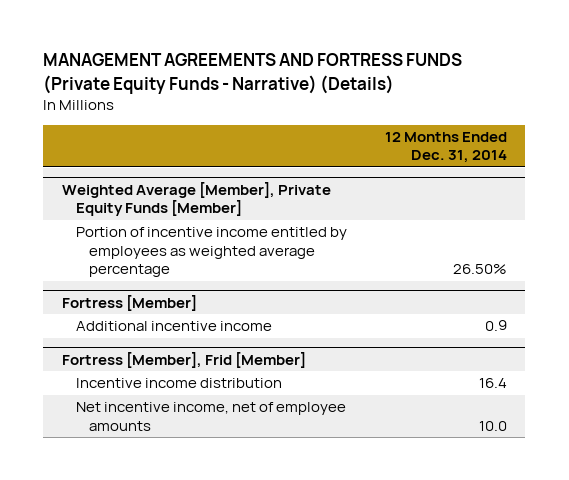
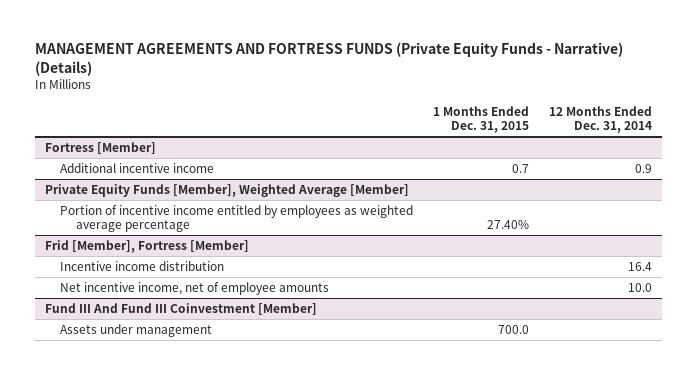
none -> [433,105,530,134] 1 Months Ended Dec. 31, 2015
[62,181,332,216] Weighted Average [Member], Private Equity Funds [Member] -> none
[75,227,347,278] Portion of incentive income entitled by employees as weighted average percentage -> none
none -> [45,183,410,197] Private Equity Funds [Member], Weighted Average [Member]
none -> [60,204,414,233] Portion of incentive income entitled by employees as weighted average percentage
[62,351,307,368] Fortress [Member], Frid [Member] -> [45,239,250,253] Frid [Member], Fortress [Member]
none -> [45,302,318,315] Fund III And Fund III Coinvestment [Member]
none -> [60,323,213,337] Assets under management

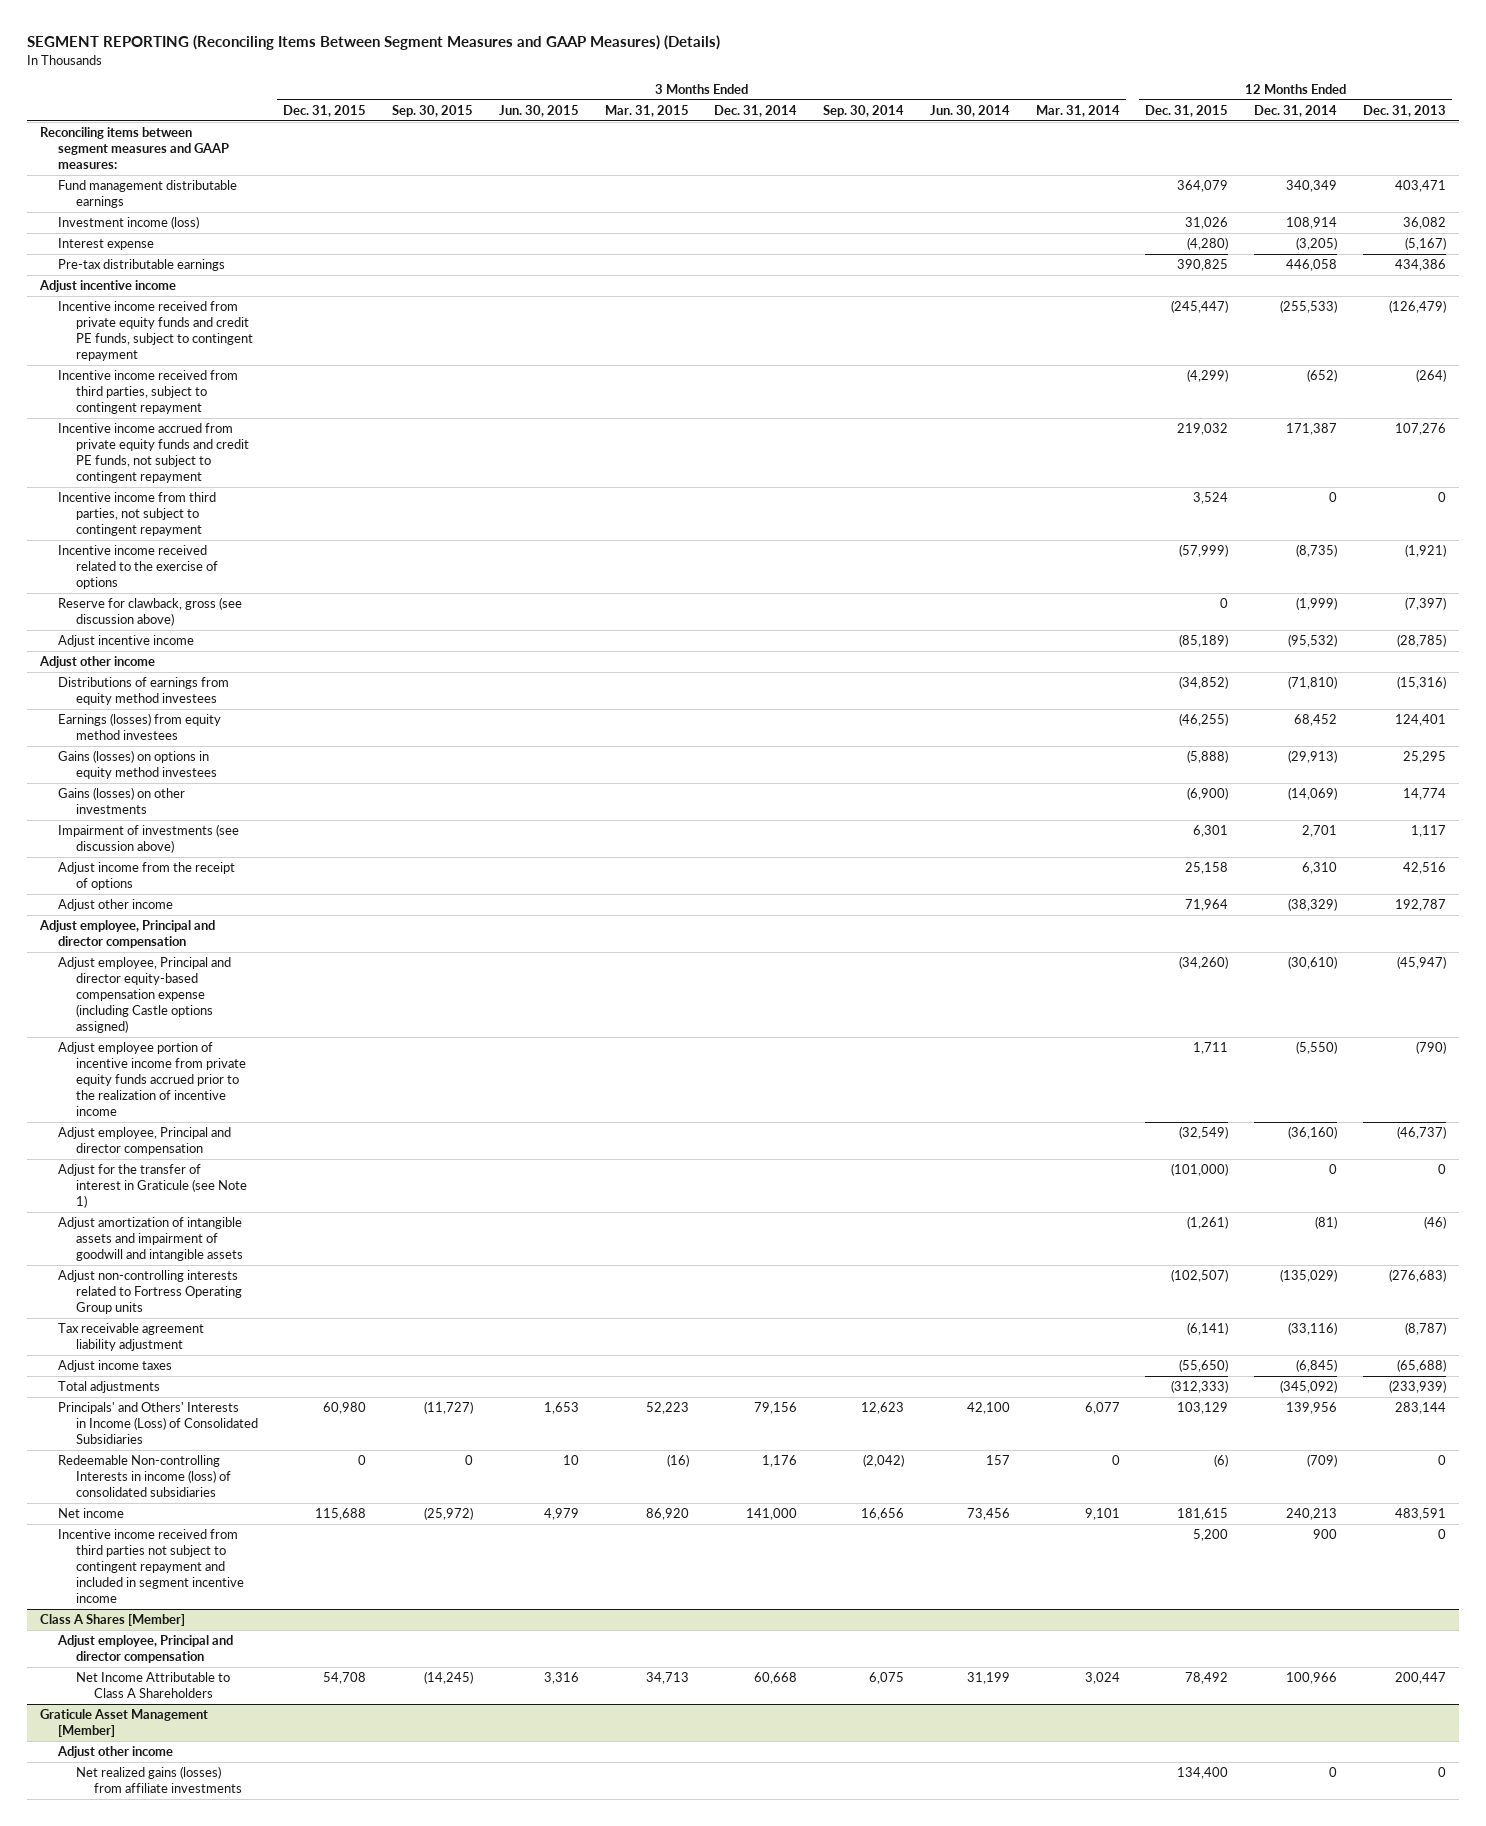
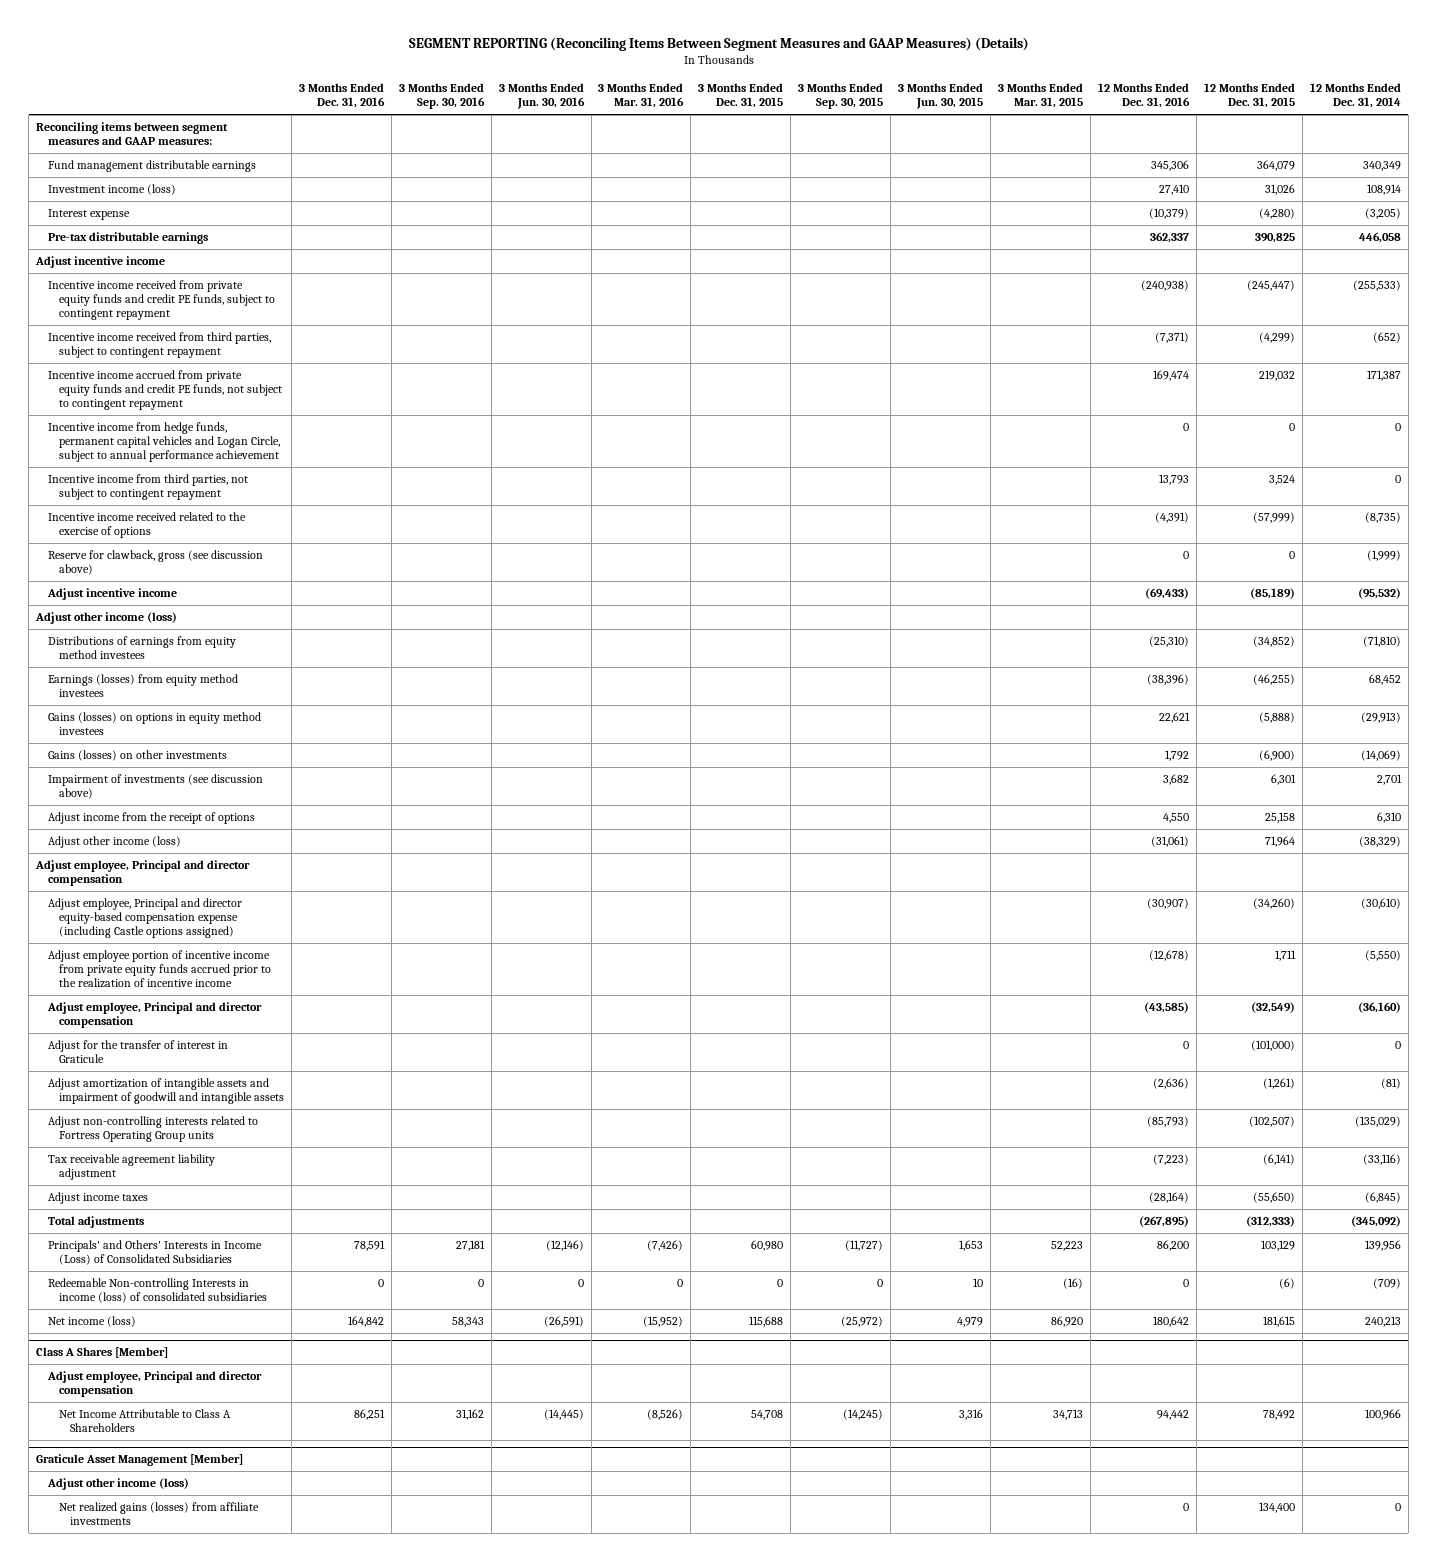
[714,104,798,117] Dec. 31, 2014 -> none
[823,104,905,117] Sep. 30, 2014 -> none
[929,104,1010,117] Jun. 30, 2014 -> none
[1035,104,1120,117] Mar. 31, 2014 -> none
[1362,104,1446,117] Dec. 31, 2013 -> none
none -> [298,83,385,109] 3 Months Ended Dec. 31, 2016
none -> [398,83,485,110] 3 Months Ended Sep. 30, 2016
none -> [498,83,585,110] 3 Months Ended Jun. 30, 2016
none -> [598,83,685,109] 3 Months Ended Mar. 31, 2016
none -> [1098,83,1191,109] 12 Months Ended Dec. 31, 2016
none -> [47,421,280,463] Incentive income from hedge funds, permanent capital vehicles and Logan Circle, subject to annual performance achievement
[38,656,155,669] Adjust other income -> [35,611,178,624] Adjust other income (loss)
[57,899,173,912] Adjust other income -> [47,835,181,848] Adjust other income (loss)
[57,1164,247,1209] Adjust for the transfer of interest in Graticule (see Note 1) -> [47,1039,228,1064] Adjust for the transfer of interest in Graticule
[57,1529,244,1604] Incentive income received from third parties not subject to contingent repayment and included in segment incentive income -> none
[57,1508,124,1519] Net income -> [47,1315,136,1327] Net income (loss)
[56,1746,173,1759] Adjust other income -> [46,1477,189,1490] Adjust other income (loss)

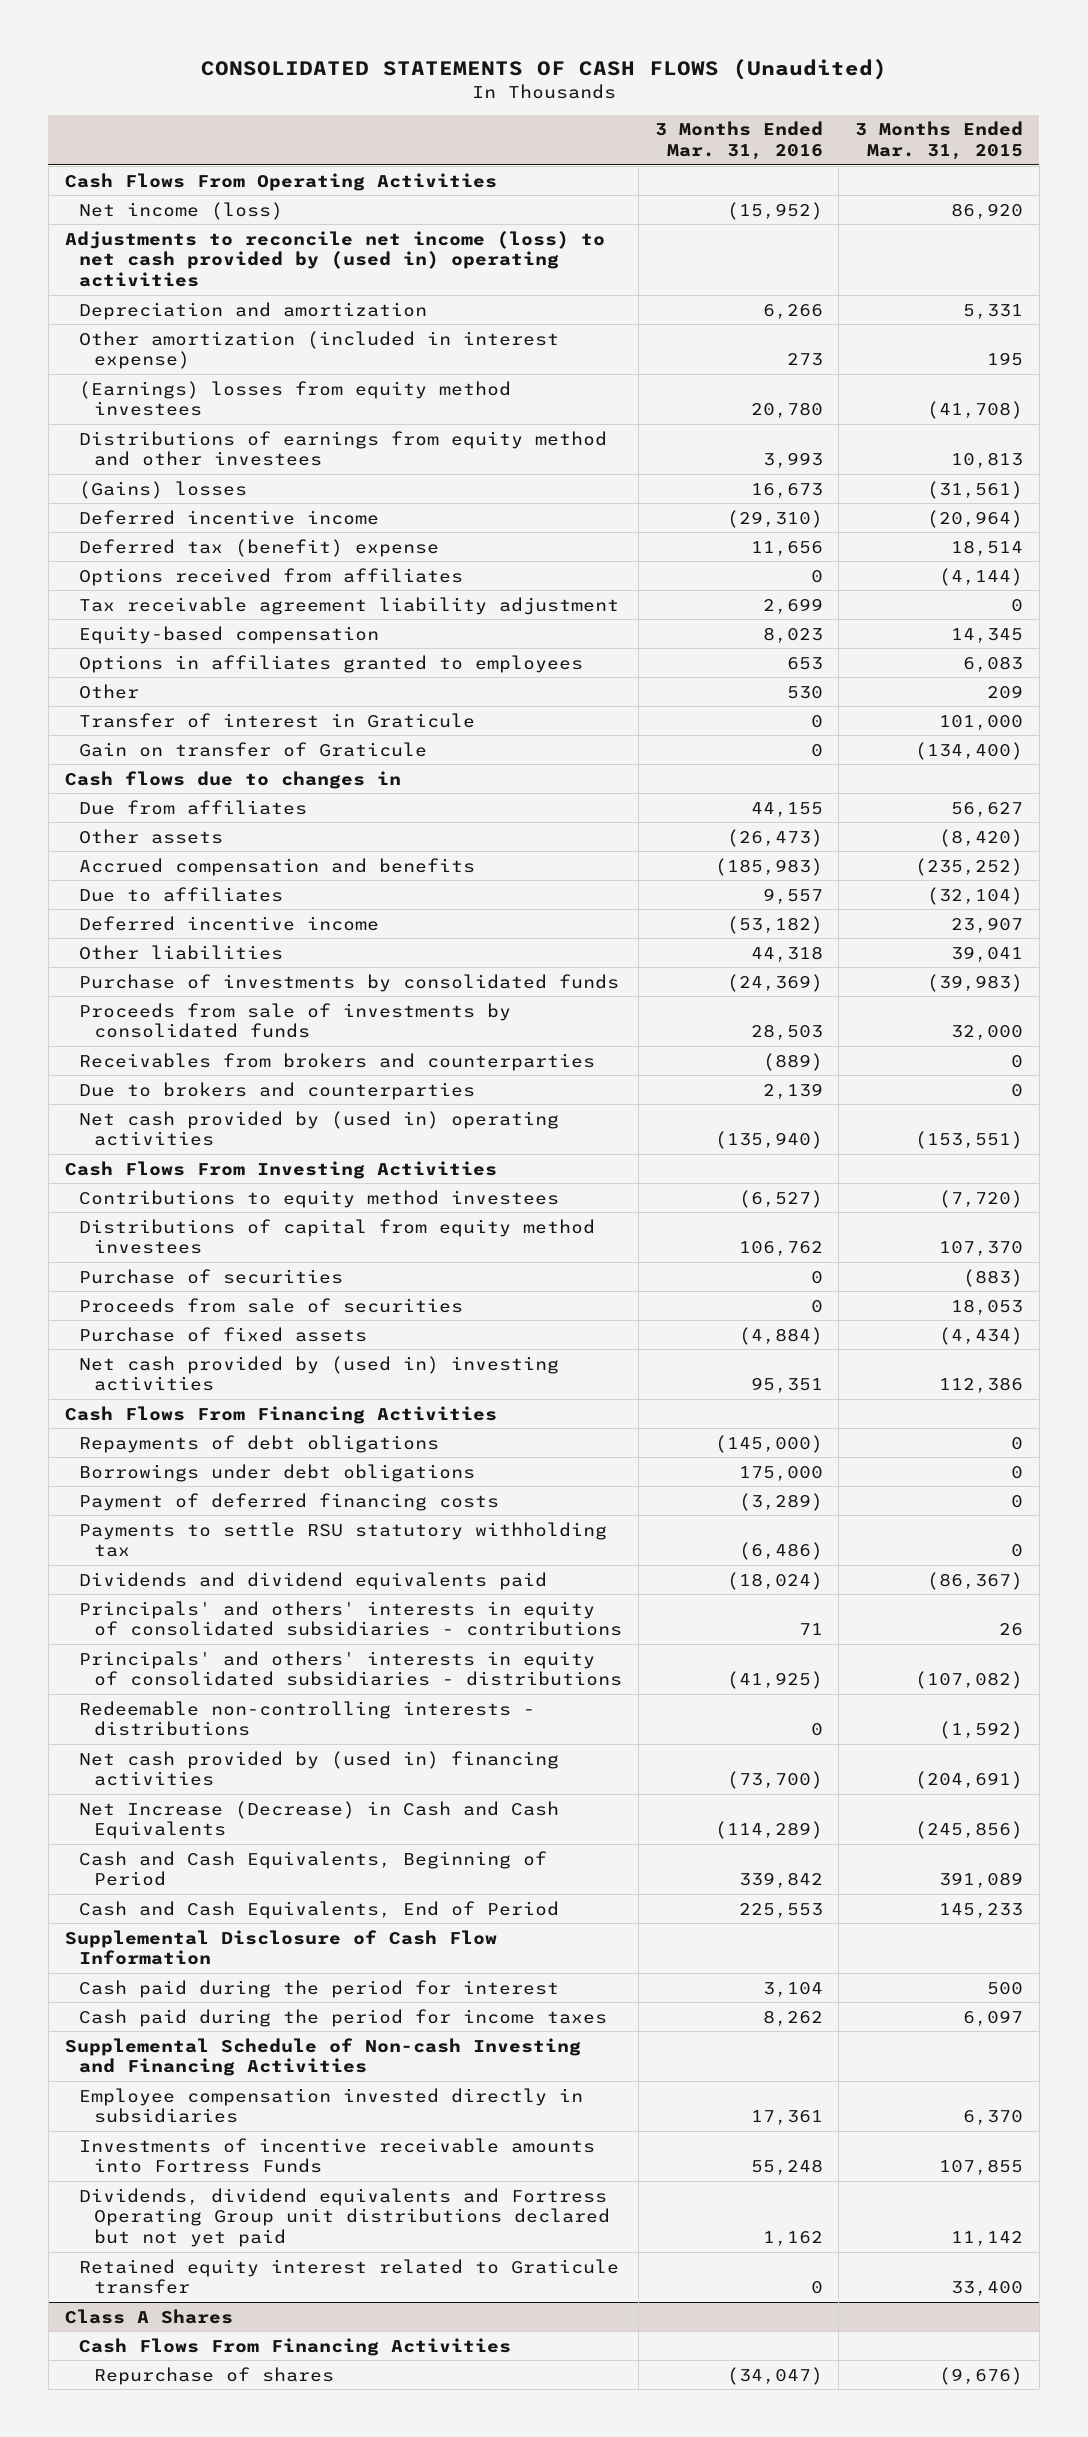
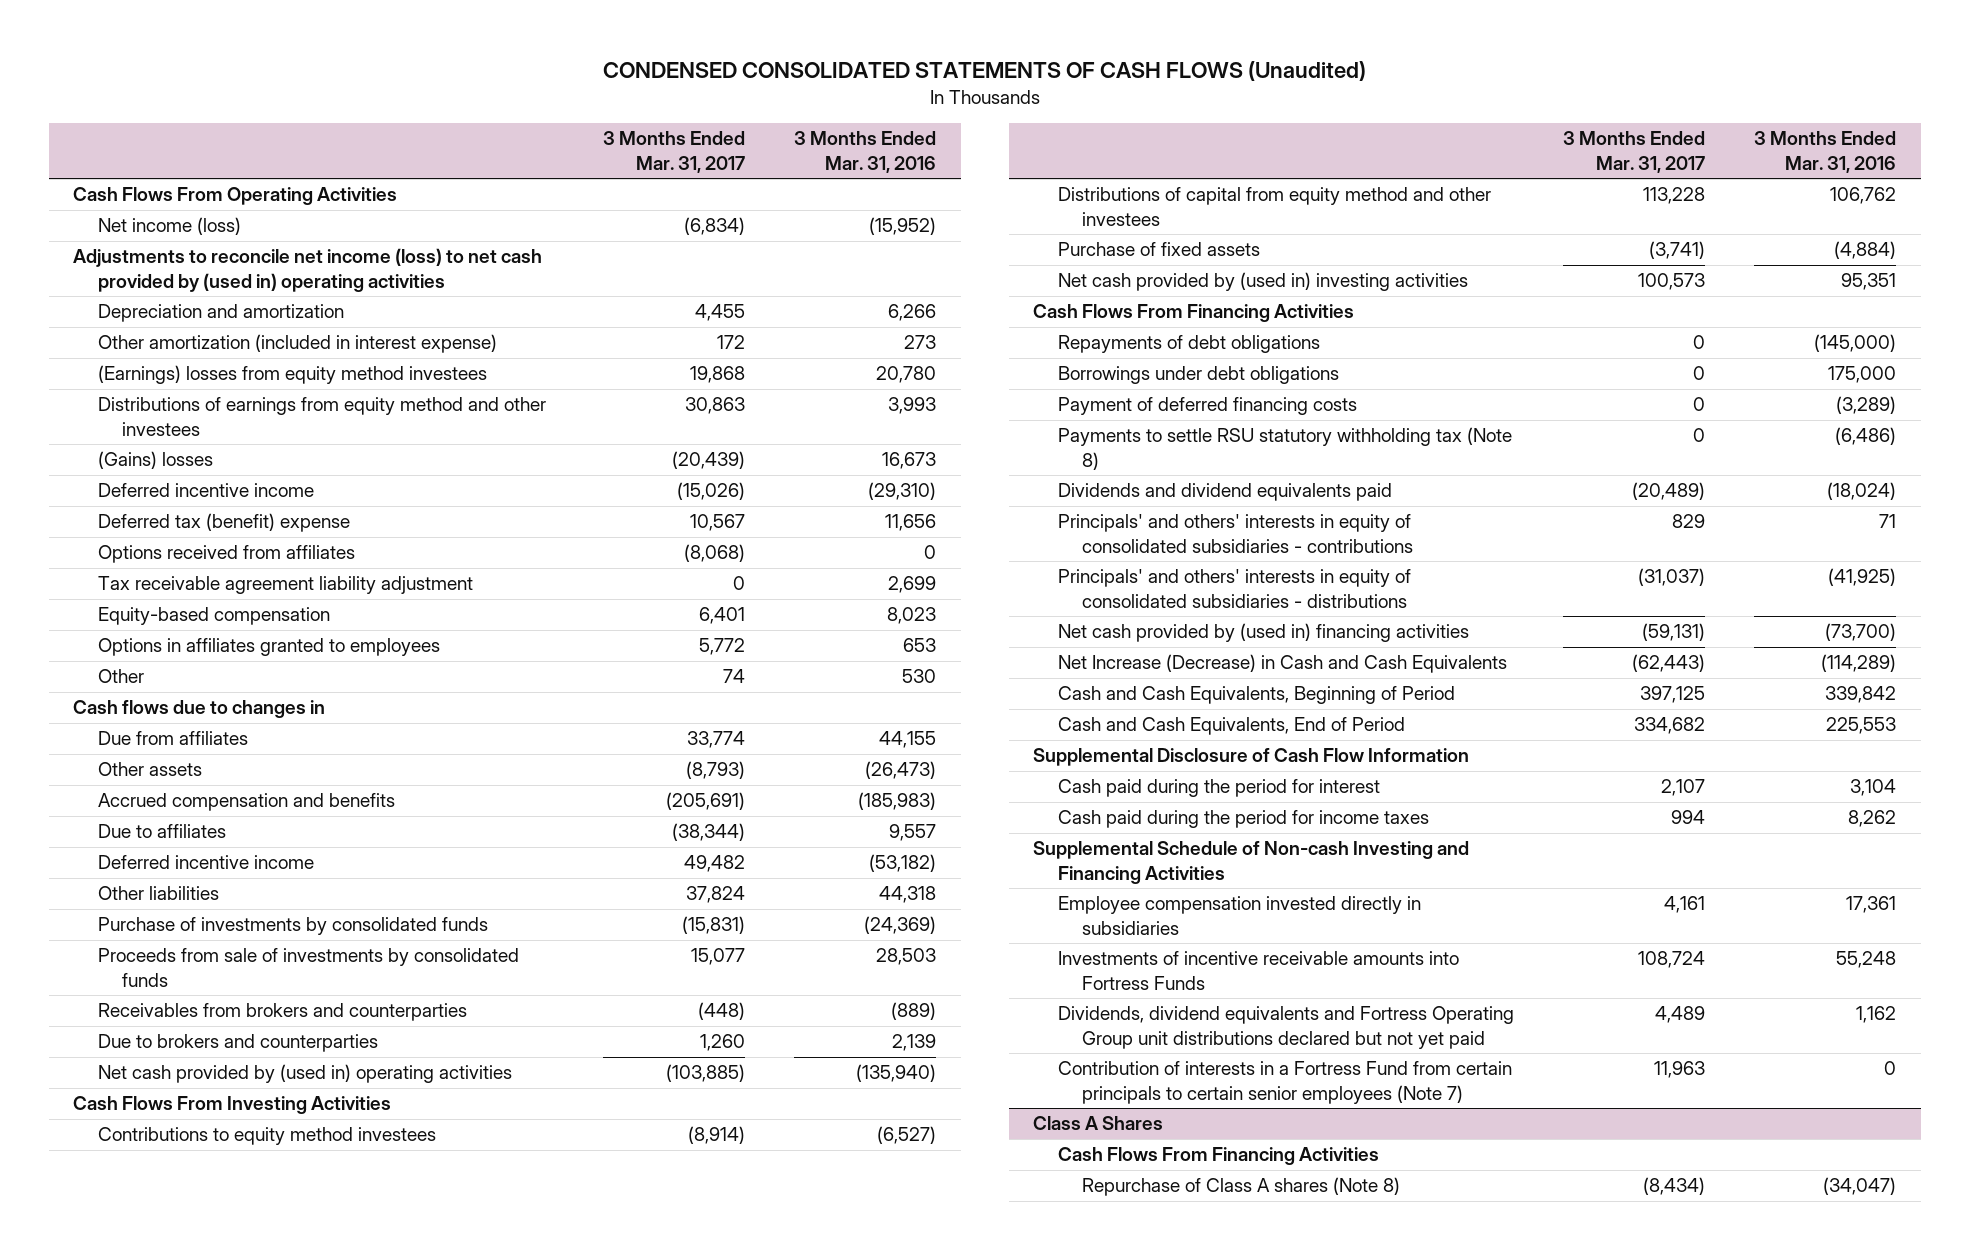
[200,58,887,80] CONSOLIDATED STATEMENTS OF CASH FLOWS (Unaudited) -> [602,61,1366,82] CONDENSED CONSOLIDATED STATEMENTS OF CASH FLOWS (Unaudited)
[855,121,1024,160] 3 Months Ended Mar. 31, 2015 -> none
none -> [603,131,746,173] 3 Months Ended Mar. 31, 2017
[79,712,476,728] Transfer of interest in Graticule -> none
[79,741,428,757] Gain on transfer of Graticule -> none
[79,1268,344,1284] Purchase of securities -> none
[79,1297,464,1313] Proceeds from sale of securities -> none
[79,1218,596,1255] Distributions of capital from equity method investees -> [1057,187,1491,226] Distributions of capital from equity method and other investees
[79,1521,608,1558] Payments to settle RSU statutory withholding tax -> [1057,427,1512,470] Payments to settle RSU statutory withholding tax (Note 8)
[79,1700,536,1737] Redeemable non-controlling interests - distributions -> none
[79,2258,620,2295] Retained equity interest related to Graticule transfer -> none
none -> [1057,1061,1512,1104] Contribution of interests in a Fortress Fund from certain principals to certain senior employees (Note 7)
[94,2366,335,2385] Repurchase of shares -> [1081,1177,1400,1197] Repurchase of Class A shares (Note 8)

